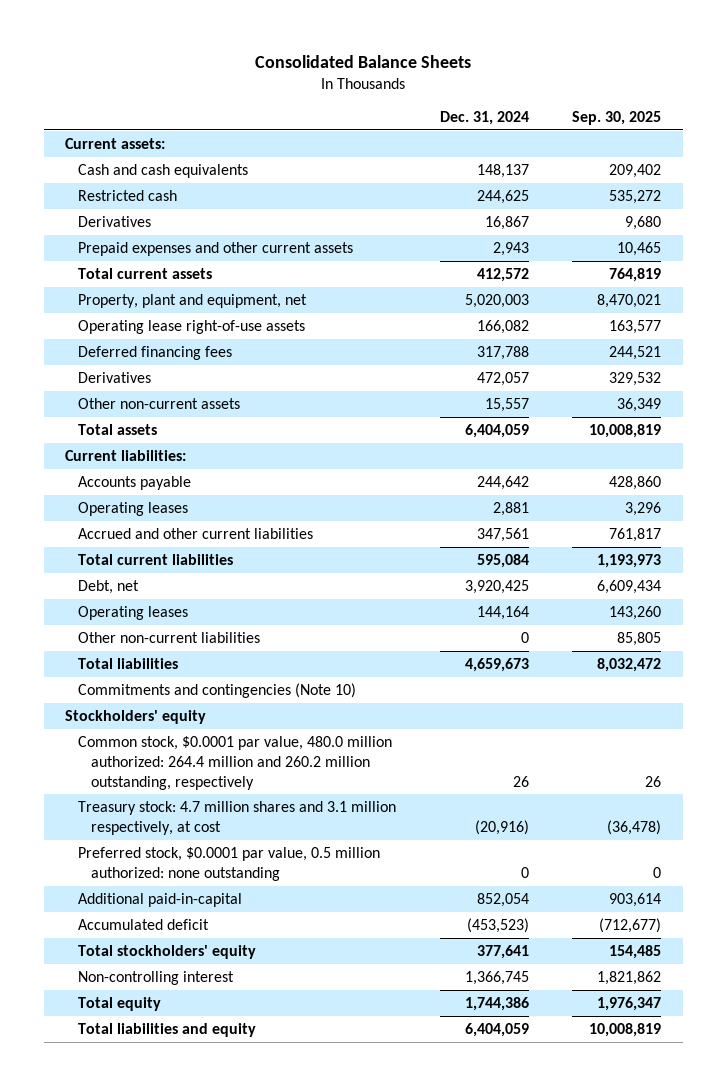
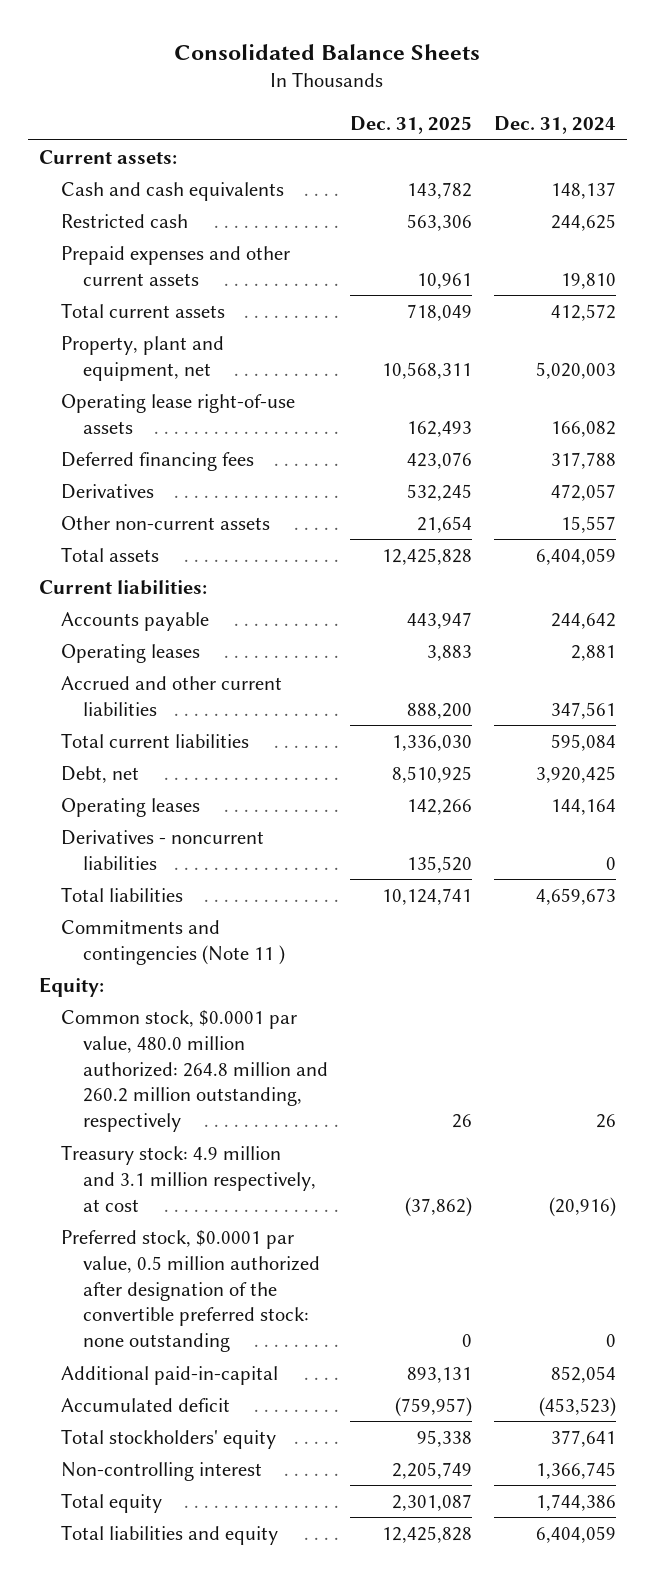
[572,111,662,126] Sep. 30, 2025 -> none
none -> [349,115,472,134] Dec. 31, 2025
[78,215,152,227] Derivatives -> none
[492,241,529,256] 2,943 -> [560,272,616,289] 19,810
[78,631,261,643] Other non-current liabilities -> none
none -> [60,829,264,870] Derivatives - noncurrent liabilities
[78,682,357,698] Commitments and contingencies (Note 10) -> [60,919,285,965] Commitments and contingencies (Note 11 )
[65,709,207,724] Stockholders' equity -> [39,976,105,997] Equity:
[78,735,393,790] Common stock, $0.0001 par value, 480.0 million authorized: 264.4 million and 260.2 million outstanding, respectively -> [60,1009,328,1133] Common stock, $0.0001 par value, 480.0 million authorized: 264.8 million and 260.2 million outstanding, respectively
[78,800,397,835] Treasury stock: 4.7 million shares and 3.1 million respectively, at cost -> [60,1144,316,1212] Treasury stock: 4.9 million and 3.1 million respectively, at cost
[78,846,381,881] Preferred stock, $0.0001 par value, 0.5 million authorized: none outstanding -> [60,1229,320,1353] Preferred stock, $0.0001 par value, 0.5 million authorized after designation of the convertible preferred stock: none outstanding

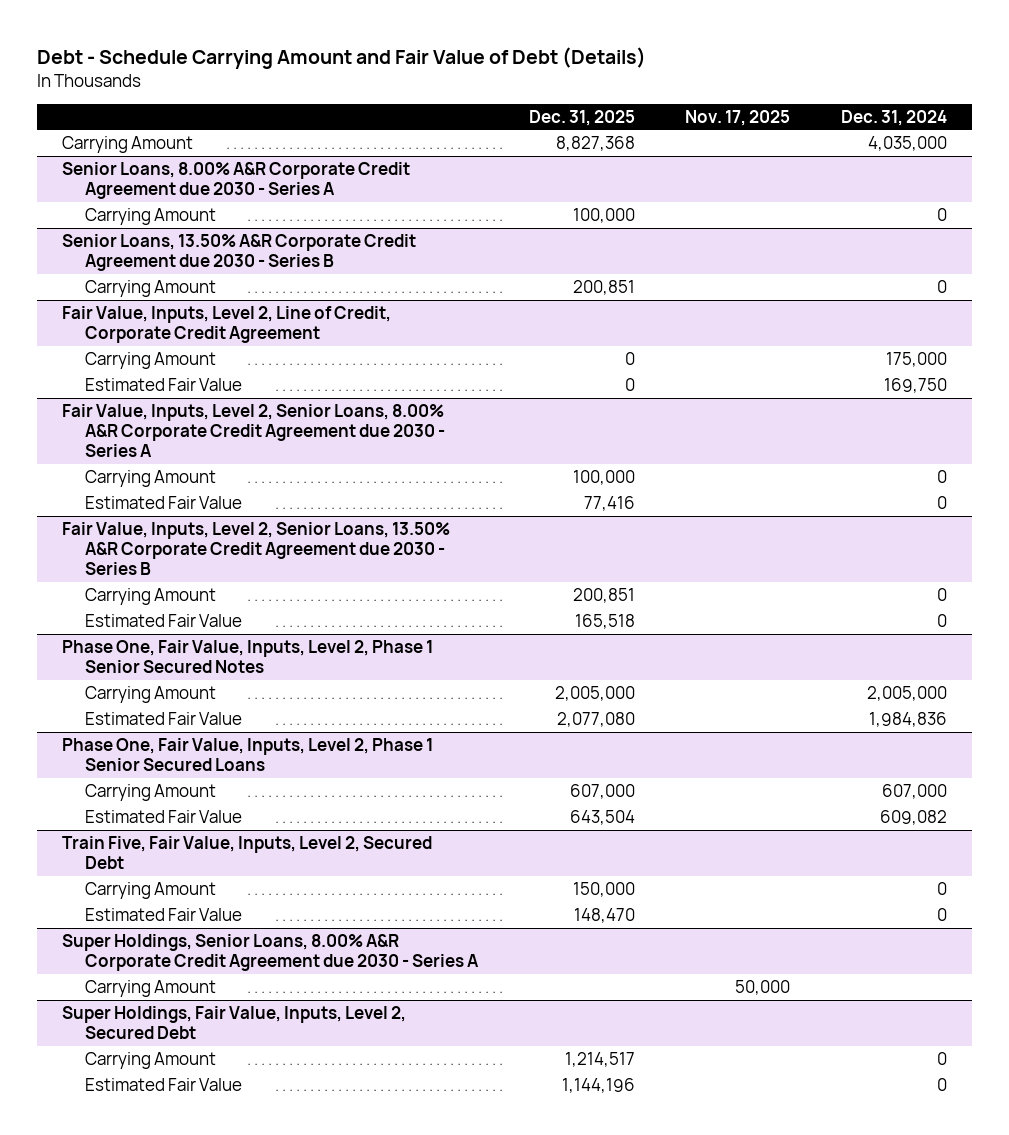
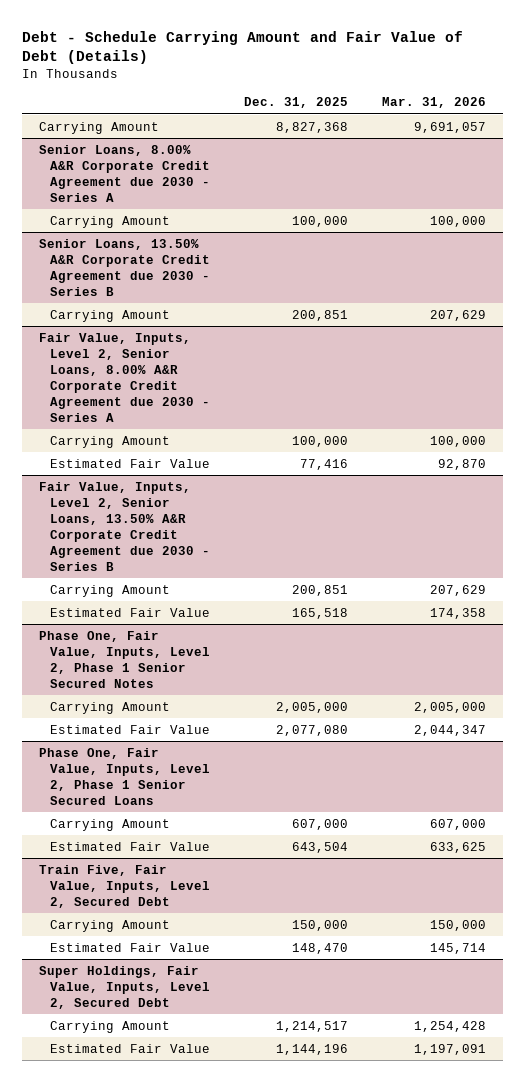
[685,109,791,126] Nov. 17, 2025 -> none
[840,109,947,126] Dec. 31, 2024 -> none
none -> [382,97,487,109] Mar. 31, 2026
[62,306,392,344] Fair Value, Inputs, Level 2, Line of Credit, Corporate Credit Agreement -> none
[85,352,217,370] Carrying Amount -> none
[85,378,243,392] Estimated Fair Value -> none
[62,934,480,972] Super Holdings, Senior Loans, 8.00% A&R Corporate Credit Agreement due 2030 - Series A -> none
[85,980,217,998] Carrying Amount -> none

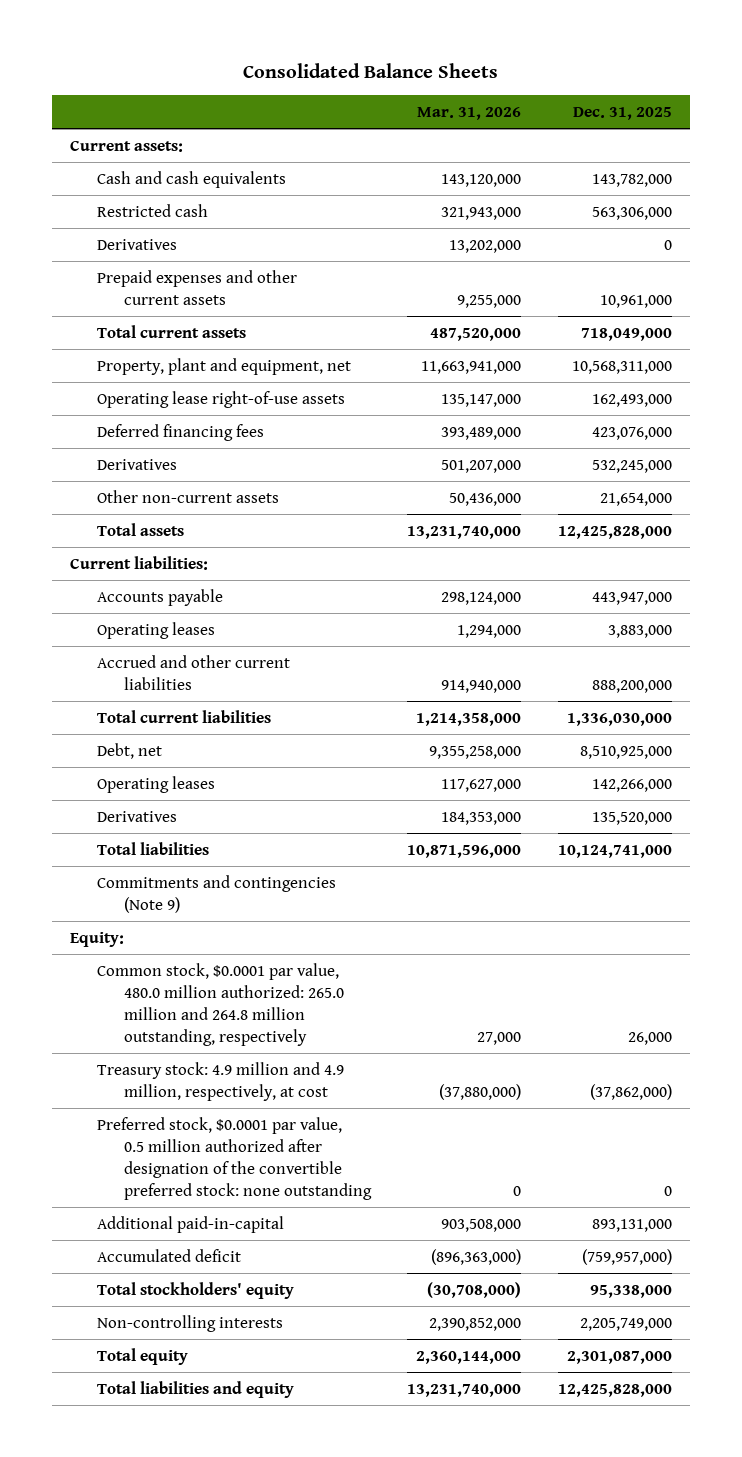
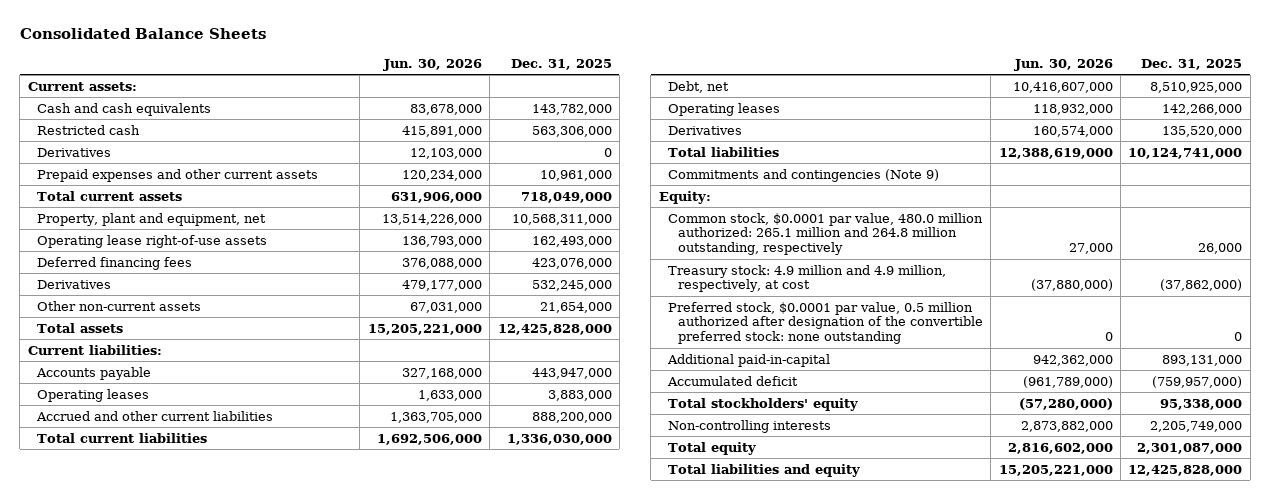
[417,107,522,121] Mar. 31, 2026 -> none
none -> [382,58,482,71] Jun. 30, 2026
[96,962,344,1046] Common stock, $0.0001 par value, 480.0 million authorized: 265.0 million and 264.8 million outstanding, respectively -> [668,212,984,256] Common stock, $0.0001 par value, 480.0 million authorized: 265.1 million and 264.8 million outstanding, respectively

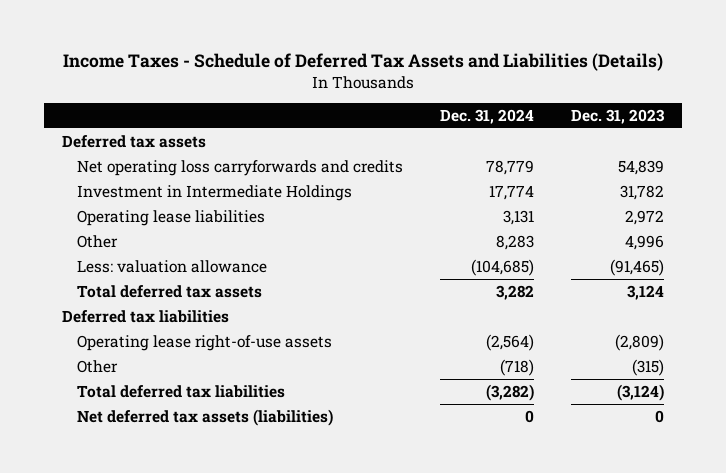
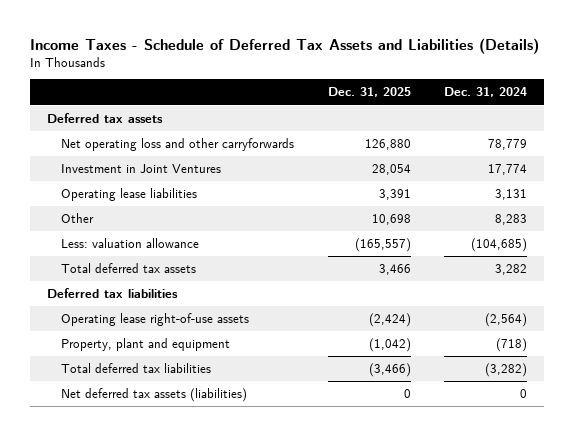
[570,109,665,125] Dec. 31, 2023 -> none
none -> [327,87,411,98] Dec. 31, 2025
[76,159,403,176] Net operating loss carryforwards and credits -> [60,138,294,152] Net operating loss and other carryforwards
[76,184,352,201] Investment in Intermediate Holdings -> [60,164,221,174] Investment in Joint Ventures
[76,359,118,373] Other -> [60,338,230,352] Property, plant and equipment

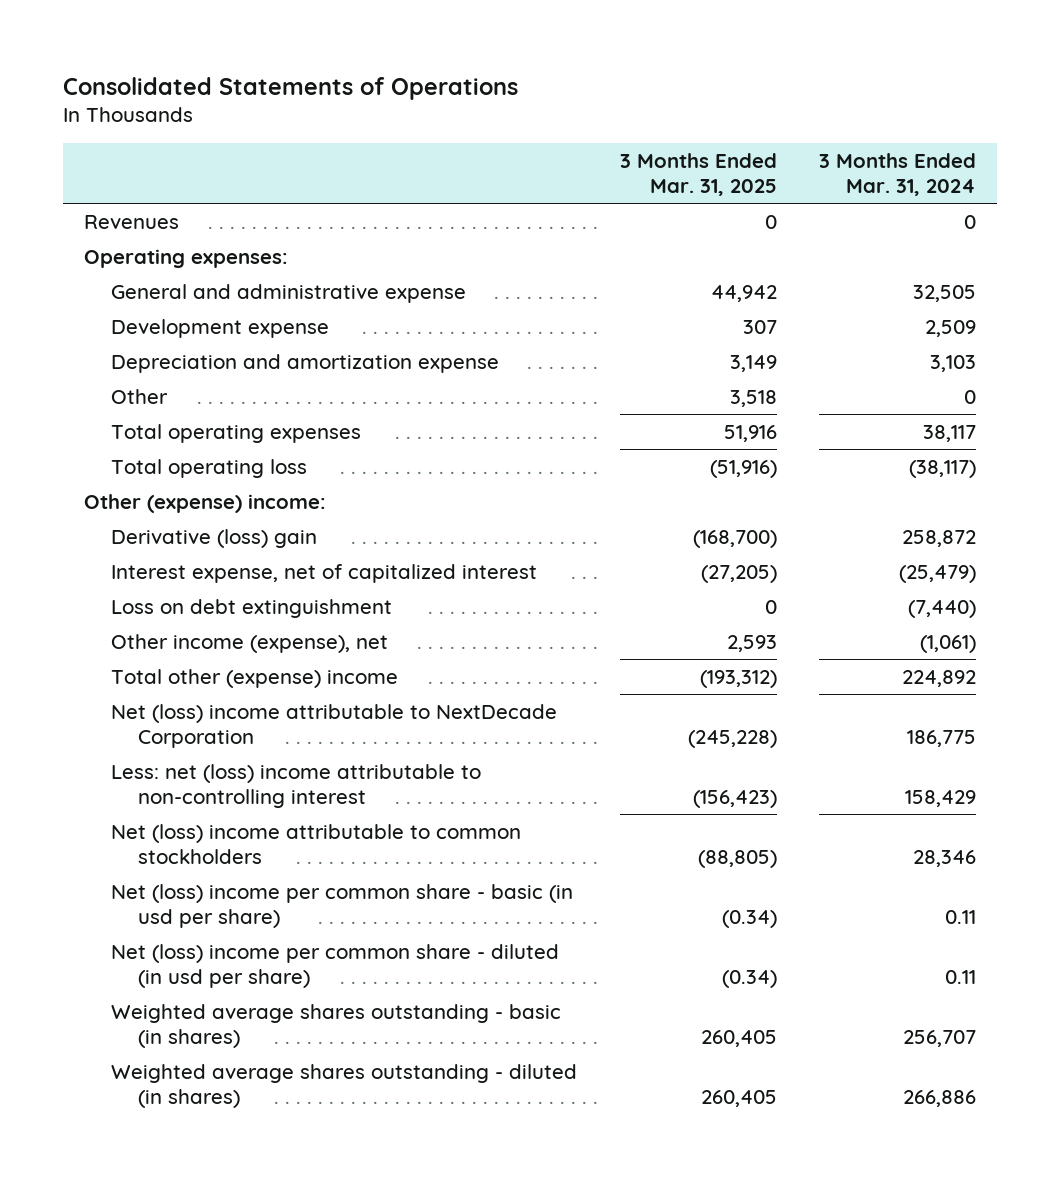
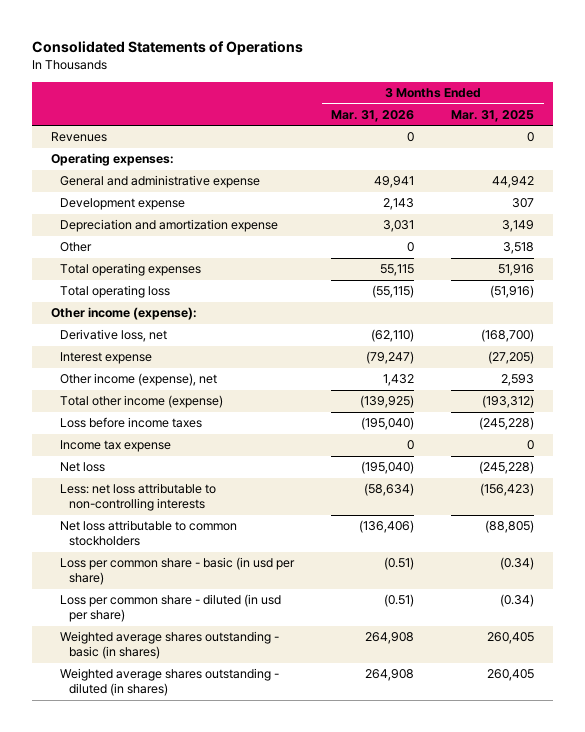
[818,152,976,196] 3 Months Ended Mar. 31, 2024 -> none
none -> [331,109,415,122] Mar. 31, 2026
[111,598,393,618] Loss on debt extinguishment -> none
[84,493,327,513] Other (expense) income: -> [50,307,197,321] Other income (expense):
[111,528,318,548] Derivative (loss) gain -> [59,329,167,343] Derivative loss, net
[111,563,538,583] Interest expense, net of capitalized interest -> [59,352,152,365] Interest expense
[111,668,399,688] Total other (expense) income -> [59,395,223,409] Total other income (expense)
none -> [59,417,202,429] Loss before income taxes
none -> [59,440,171,453] Income tax expense
[111,703,558,748] Net (loss) income attributable to NextDecade Corporation -> [59,462,105,473] Net loss
[111,763,482,808] Less: net (loss) income attributable to non-controlling interest -> [59,483,216,512] Less: net loss attributable to non-controlling interests
[111,823,522,864] Net (loss) income attributable to common stockholders -> [59,520,237,547] Net loss attributable to common stockholders
[111,883,574,928] Net (loss) income per common share - basic (in usd per share) -> [59,557,295,586] Loss per common share - basic (in usd per share)
[111,943,560,988] Net (loss) income per common share - diluted (in usd per share) -> [59,594,281,623] Loss per common share - diluted (in usd per share)

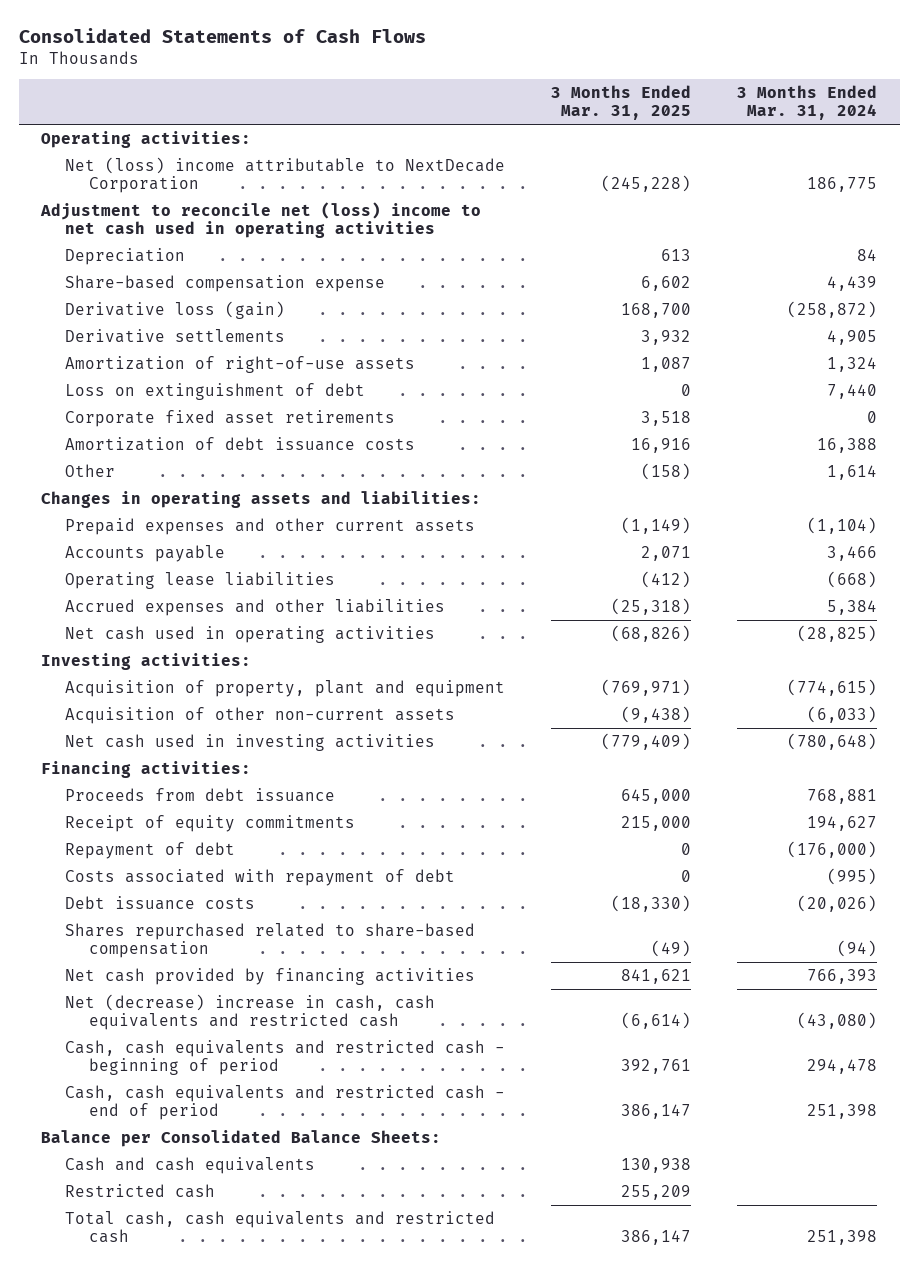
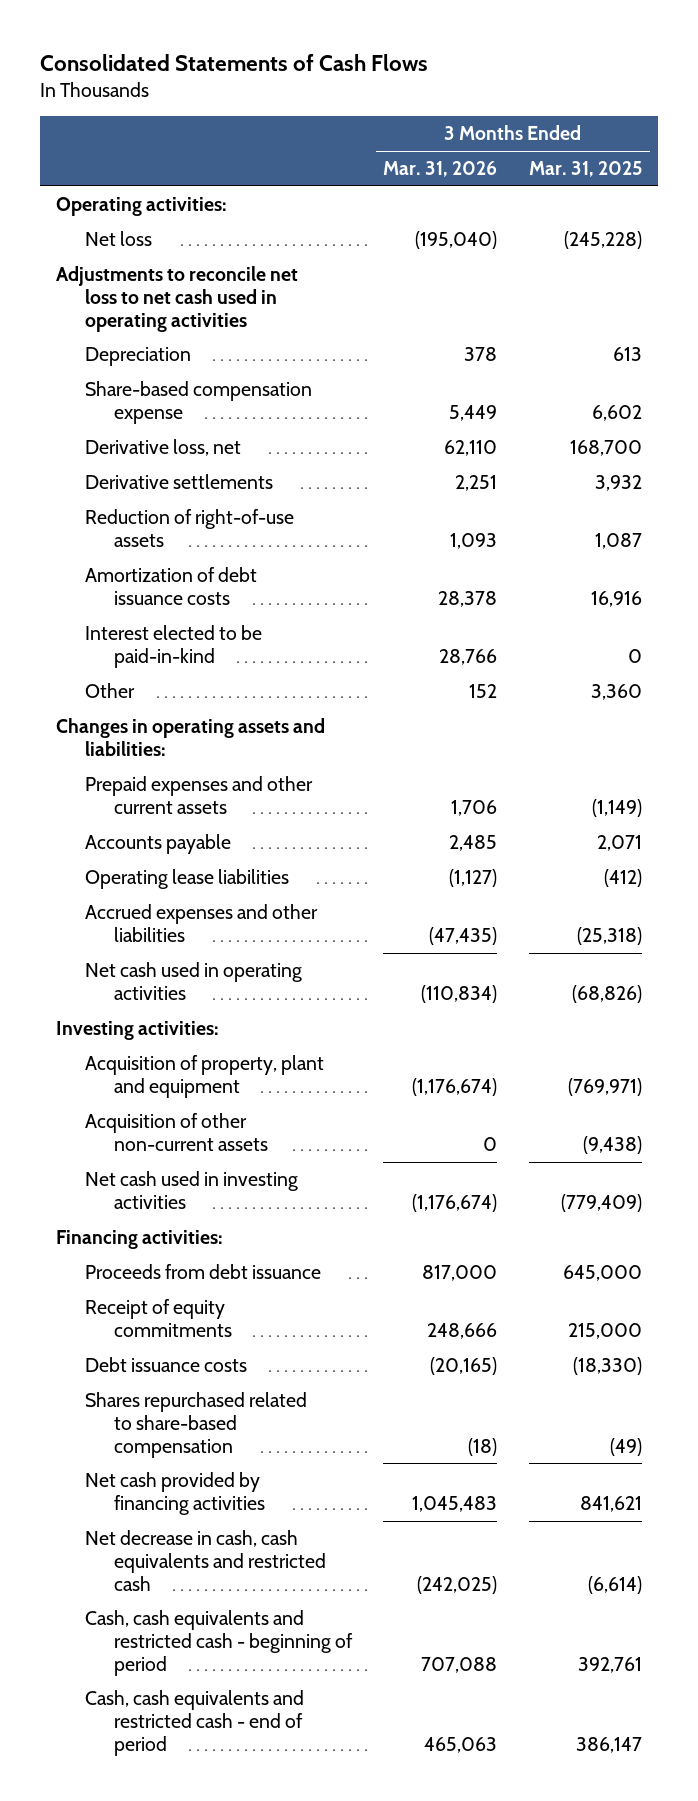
[737,85,878,121] 3 Months Ended Mar. 31, 2024 -> none
none -> [383,161,498,178] Mar. 31, 2026
[65,156,506,193] Net (loss) income attributable to NextDecade Corporation -> [84,231,152,247] Net loss
[40,201,482,238] Adjustment to reconcile net (loss) income to net cash used in operating activities -> [56,266,299,332] Adjustments to reconcile net loss to net cash used in operating activities
[65,300,286,319] Derivative loss (gain) -> [84,439,241,457] Derivative loss, net
[65,382,366,400] Loss on extinguishment of debt -> none
[65,409,396,427] Corporate fixed asset retirements -> none
[65,355,416,373] Amortization of right-of-use assets -> [84,509,294,547] Reduction of right-of-use assets
none -> [84,625,262,668] Interest elected to be paid-in-kind
[641,462,692,480] (158) -> [591,684,643,701] 3,360
[65,841,236,859] Repayment of debt -> none
[65,868,456,886] Costs associated with repayment of debt -> none
[65,993,436,1030] Net (decrease) increase in cash, cash equivalents and restricted cash -> [84,1530,326,1591] Net decrease in cash, cash equivalents and restricted cash
[41,1129,442,1147] Balance per Consolidated Balance Sheets: -> none
[65,1156,316,1174] Cash and cash equivalents -> none
[65,1183,216,1198] Restricted cash -> none
[65,1210,496,1243] Total cash, cash equivalents and restricted cash -> none

